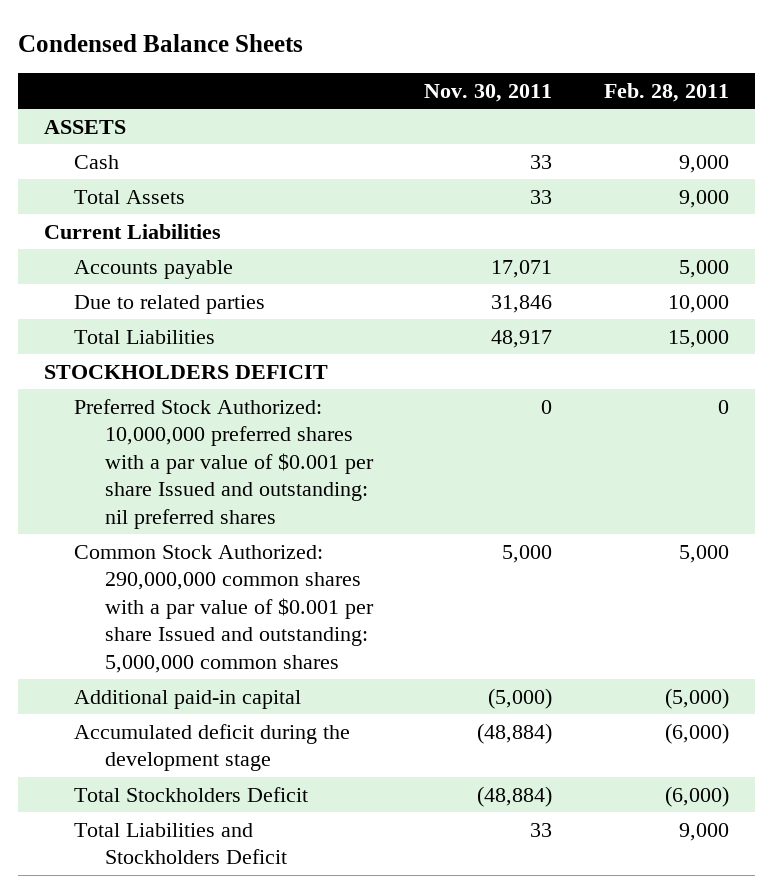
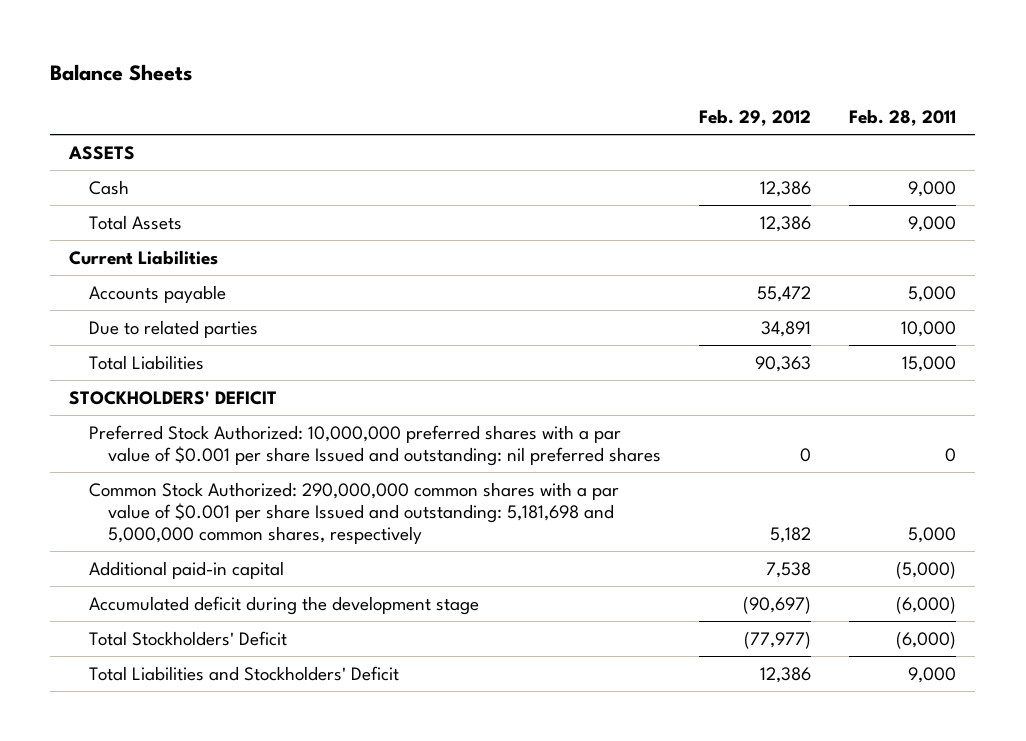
[17,33,303,52] Condensed Balance Sheets -> [50,63,193,81] Balance Sheets
[424,84,553,103] Nov. 30, 2011 -> none
none -> [698,108,811,126] Feb. 29, 2012
[43,364,328,379] STOCKHOLDERS DEFICIT -> [69,390,278,405] STOCKHOLDERS' DEFICIT
[74,544,374,673] Common Stock Authorized: 290,000,000 common shares with a par value of $0.001 per share Issued and outstanding: 5,000,000 common shares -> [88,481,619,544] Common Stock Authorized: 290,000,000 common shares with a par value of $0.001 per share Issued and outstanding: 5,181,698 and 5,000,000 common shares, respectively
[74,786,309,802] Total Stockholders Deficit -> [88,630,287,646] Total Stockholders' Deficit
[74,822,287,865] Total Liabilities and Stockholders Deficit -> [88,665,399,681] Total Liabilities and Stockholders' Deficit

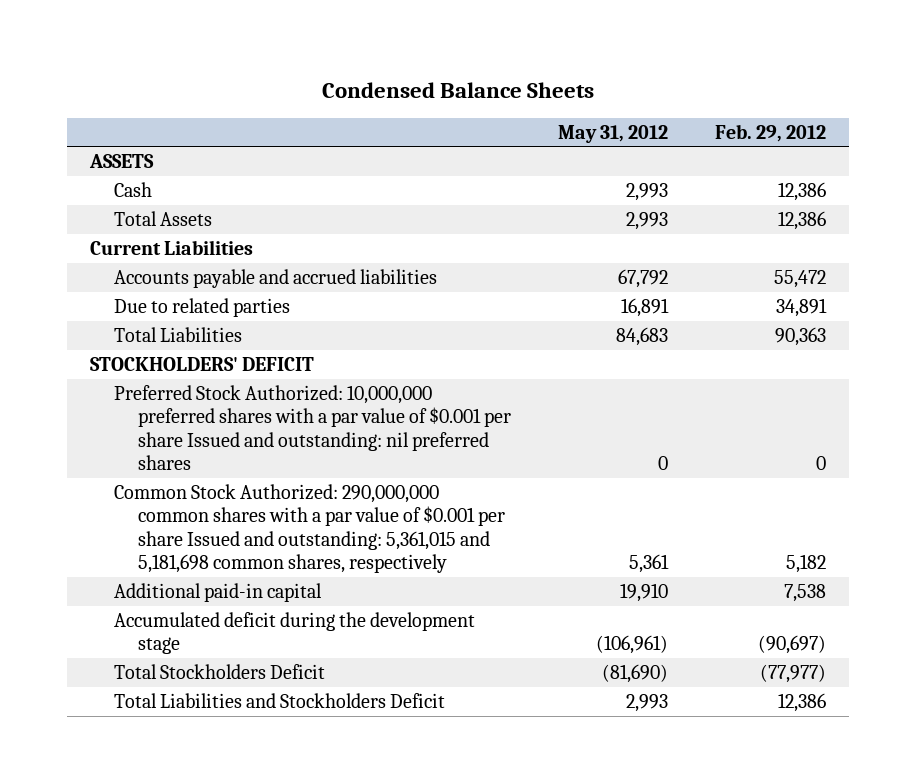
[50,63,193,81] Balance Sheets -> [322,81,595,98] Condensed Balance Sheets
[849,108,957,126] Feb. 28, 2011 -> none
none -> [557,124,668,143] May 31, 2012
[88,284,226,303] Accounts payable -> [114,269,438,289] Accounts payable and accrued liabilities
[88,481,619,544] Common Stock Authorized: 290,000,000 common shares with a par value of $0.001 per share Issued and outstanding: 5,181,698 and 5,000,000 common shares, respectively -> [114,484,506,574] Common Stock Authorized: 290,000,000 common shares with a par value of $0.001 per share Issued and outstanding: 5,361,015 and 5,181,698 common shares, respectively
[88,630,287,646] Total Stockholders' Deficit -> [114,664,326,680] Total Stockholders Deficit
[88,665,399,681] Total Liabilities and Stockholders' Deficit -> [114,693,446,709] Total Liabilities and Stockholders Deficit

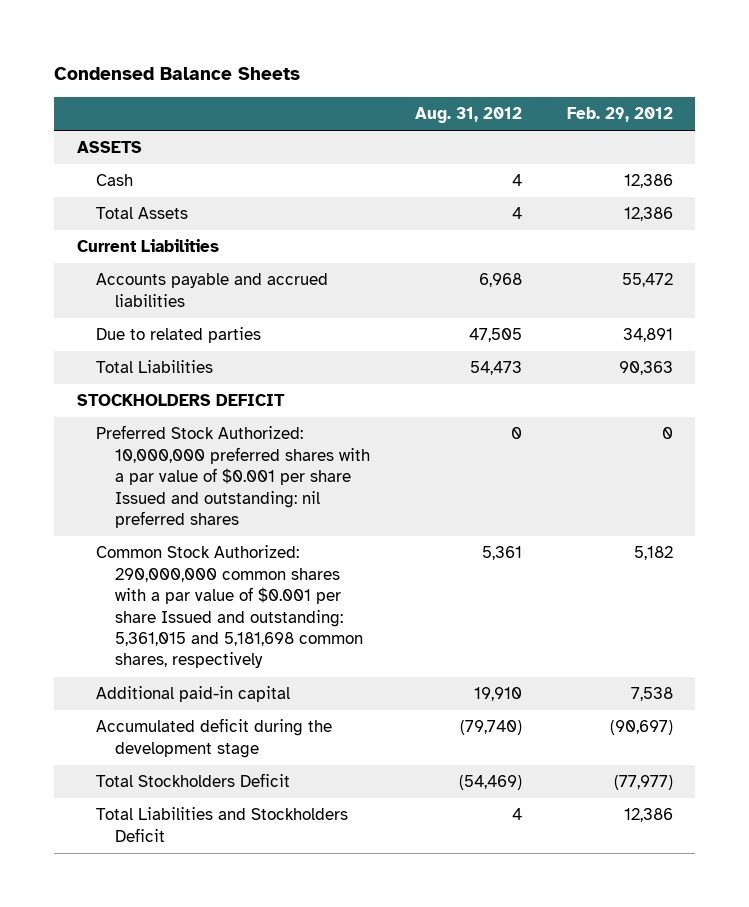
[557,124,668,143] May 31, 2012 -> none
none -> [414,106,522,123] Aug. 31, 2012
[90,357,315,372] STOCKHOLDERS' DEFICIT -> [76,394,285,407] STOCKHOLDERS DEFICIT

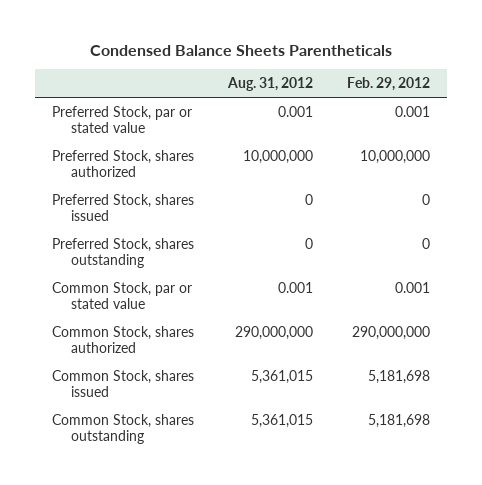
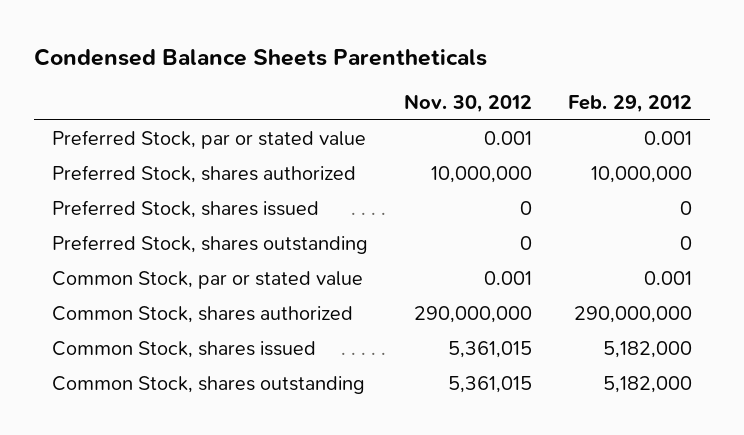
[227,77,314,92] Aug. 31, 2012 -> none
none -> [403,94,532,114] Nov. 30, 2012
[368,369,431,384] 5,181,698 -> [602,341,692,359] 5,182,000
[368,413,431,428] 5,181,698 -> [602,376,692,394] 5,182,000

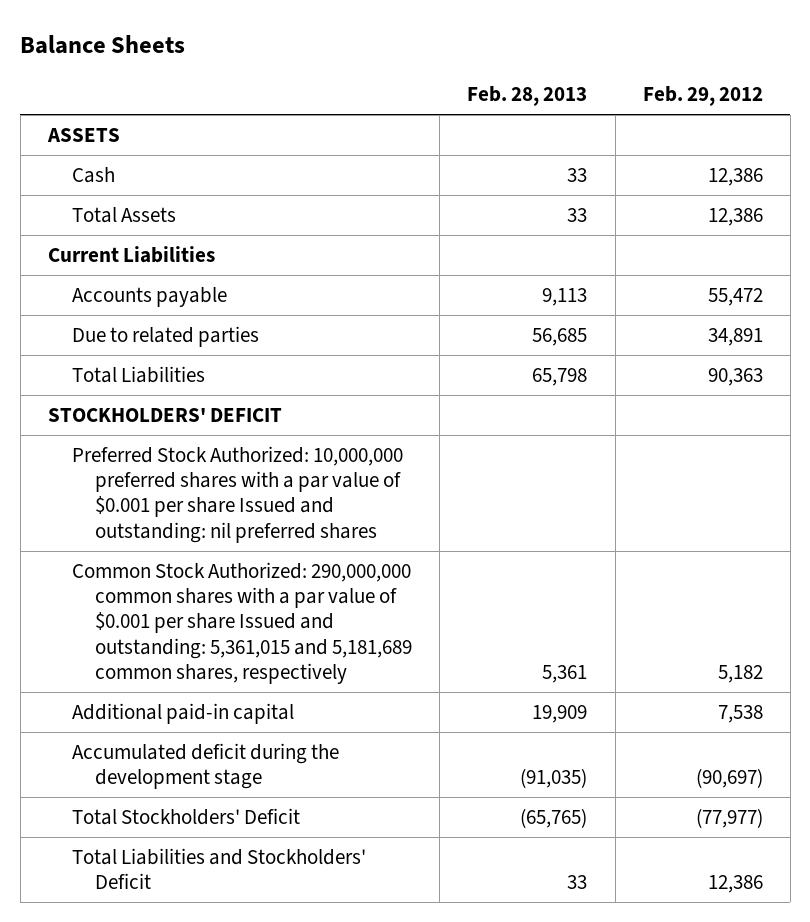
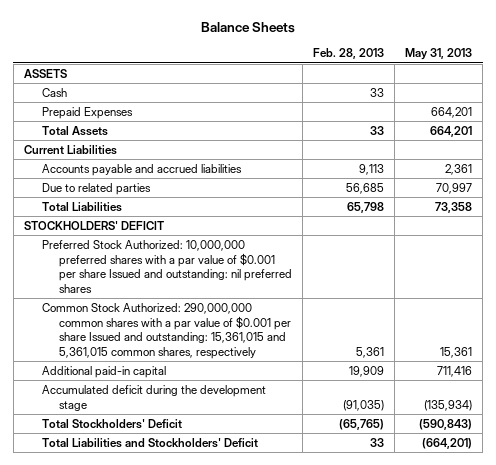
[642,86,763,107] Feb. 29, 2012 -> none
none -> [405,48,473,61] May 31, 2013
none -> [41,106,133,119] Prepaid Expenses
[71,286,227,307] Accounts payable -> [41,163,242,176] Accounts payable and accrued liabilities
[71,561,413,684] Common Stock Authorized: 290,000,000 common shares with a par value of $0.001 per share Issued and outstanding: 5,361,015 and 5,181,689 common shares, respectively -> [41,302,292,359] Common Stock Authorized: 290,000,000 common shares with a par value of $0.001 per share Issued and outstanding: 15,361,015 and 5,361,015 common shares, respectively

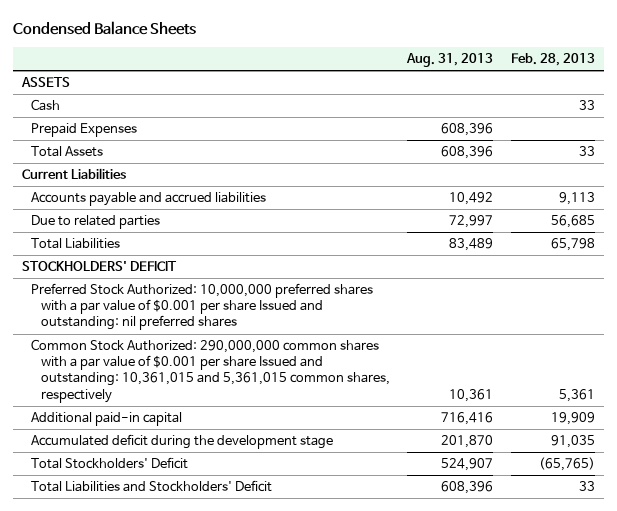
[201,21,296,33] Balance Sheets -> [13,20,197,35] Condensed Balance Sheets
[405,48,473,61] May 31, 2013 -> none
none -> [406,53,494,68] Aug. 31, 2013
[41,302,292,359] Common Stock Authorized: 290,000,000 common shares with a par value of $0.001 per share Issued and outstanding: 15,361,015 and 5,361,015 common shares, respectively -> [31,339,390,403] Common Stock Authorized: 290,000,000 common shares with a par value of $0.001 per share Issued and outstanding: 10,361,015 and 5,361,015 common shares, respectively
[343,399,385,411] (91,035) -> [551,435,596,449] 91,035

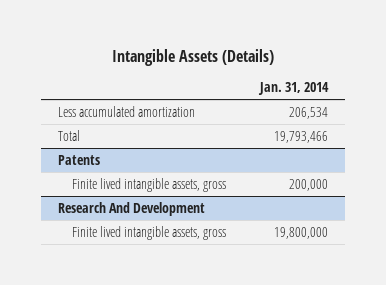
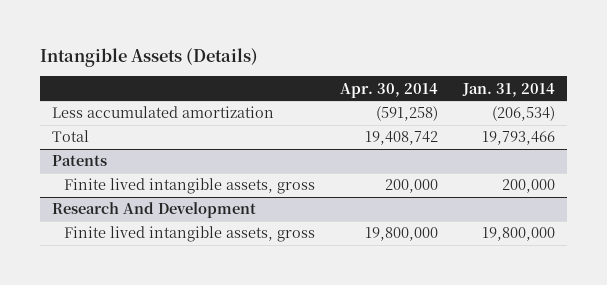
none -> [339,82,438,98] Apr. 30, 2014
[289,106,329,119] 206,534 -> [491,106,555,122] (206,534)

